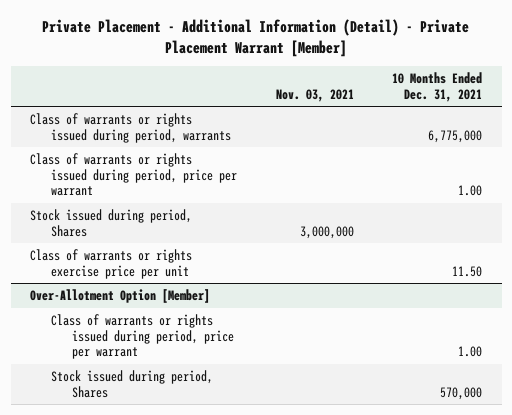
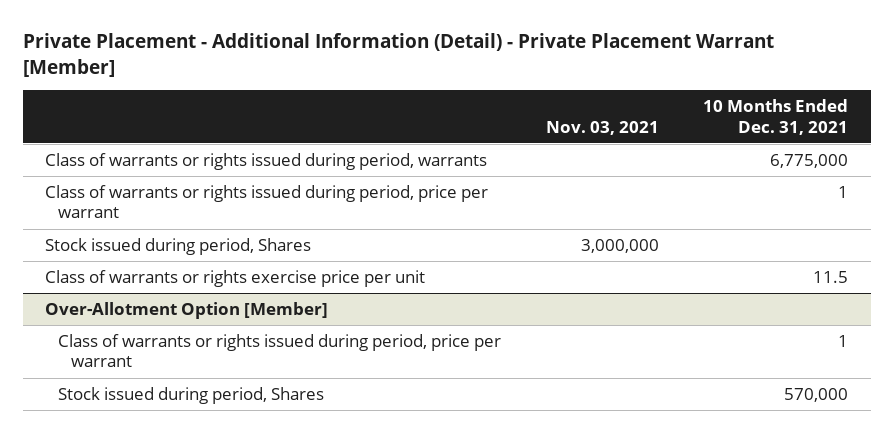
[458,185,483,197] 1.00 -> [838,185,849,198] 1
[452,265,483,277] 11.50 -> [813,270,849,283] 11.5
[458,346,483,358] 1.00 -> [838,334,849,347] 1

